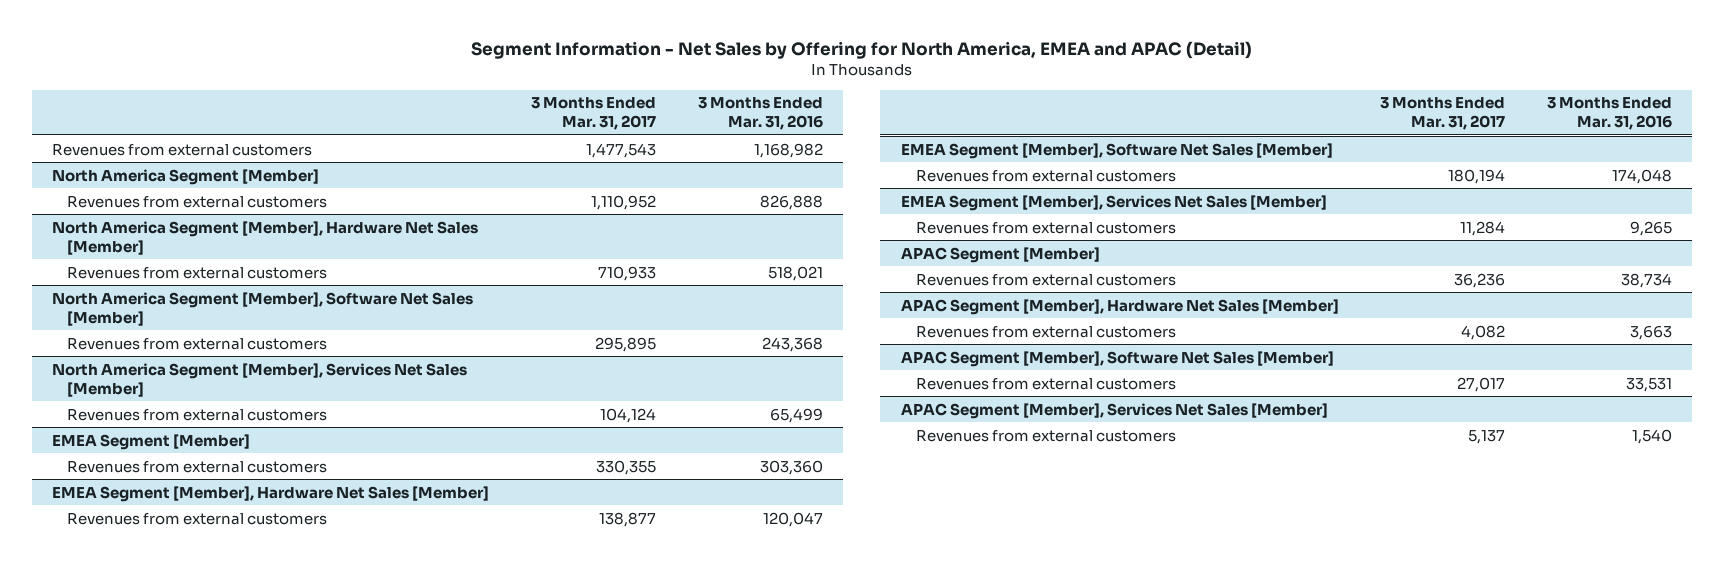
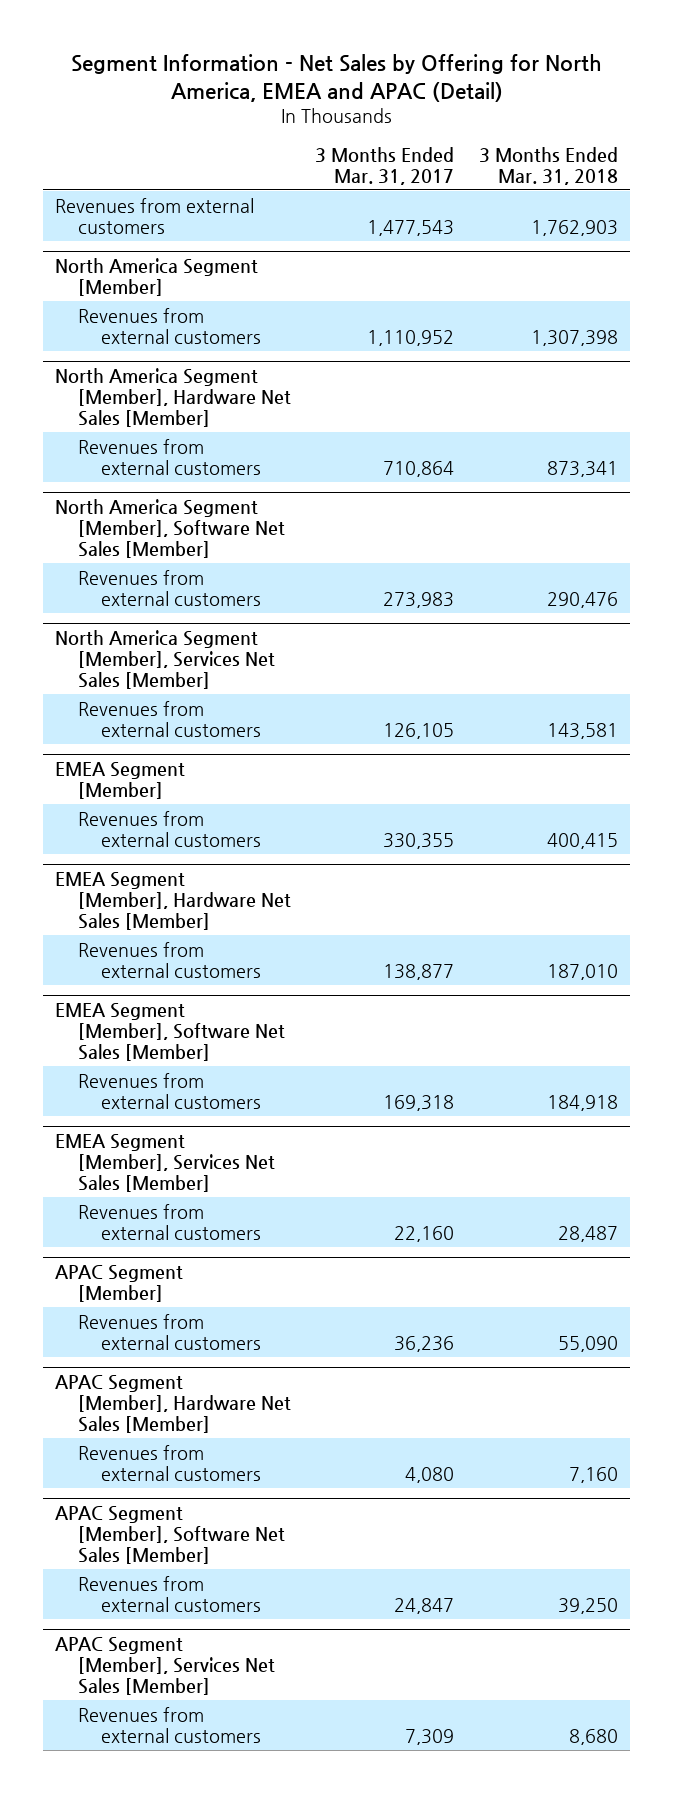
[697,97,823,131] 3 Months Ended Mar. 31, 2016 -> none
none -> [479,146,619,185] 3 Months Ended Mar. 31, 2018
[598,265,657,281] 710,933 -> [383,460,455,477] 710,864
[595,336,657,352] 295,895 -> [383,591,455,608] 273,983
[600,407,657,423] 104,124 -> [383,722,455,739] 126,105
[1448,168,1506,184] 180,194 -> [383,1094,455,1111] 169,318
[1460,220,1506,236] 11,284 -> [394,1225,455,1242] 22,160
[1461,324,1506,340] 4,082 -> [405,1466,455,1483] 4,080
[1457,376,1506,392] 27,017 -> [394,1597,455,1614] 24,847
[1468,429,1506,444] 5,137 -> [405,1728,455,1745] 7,309

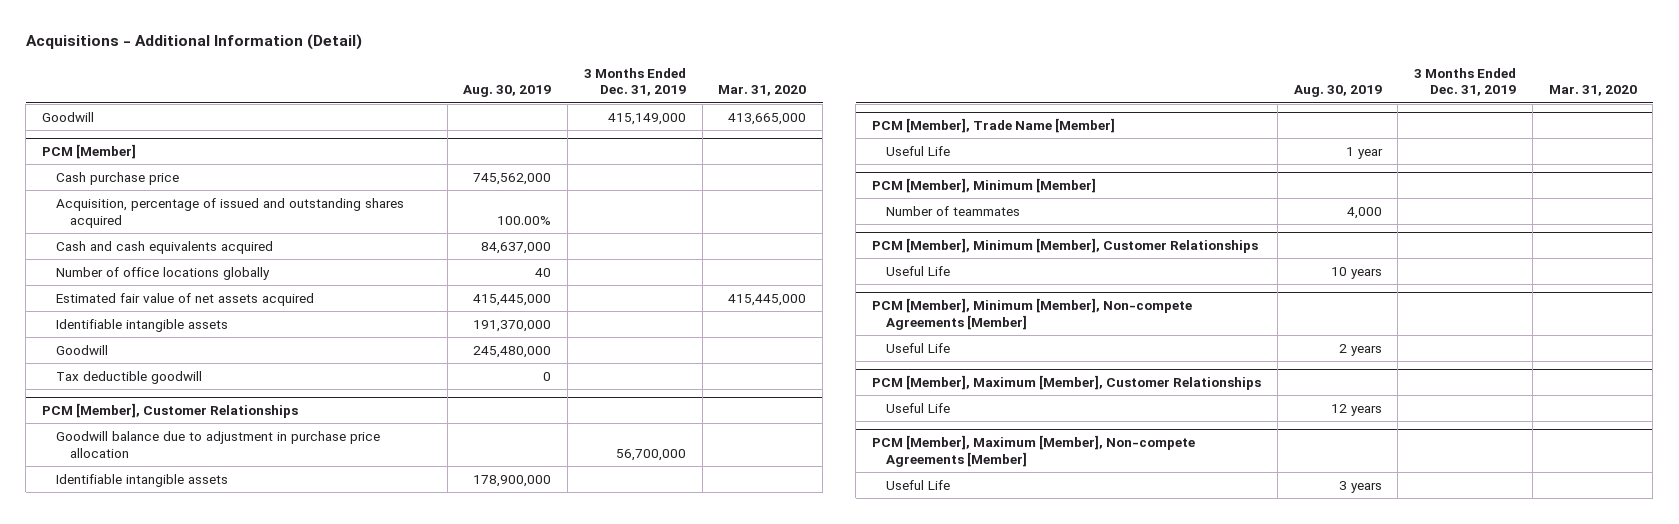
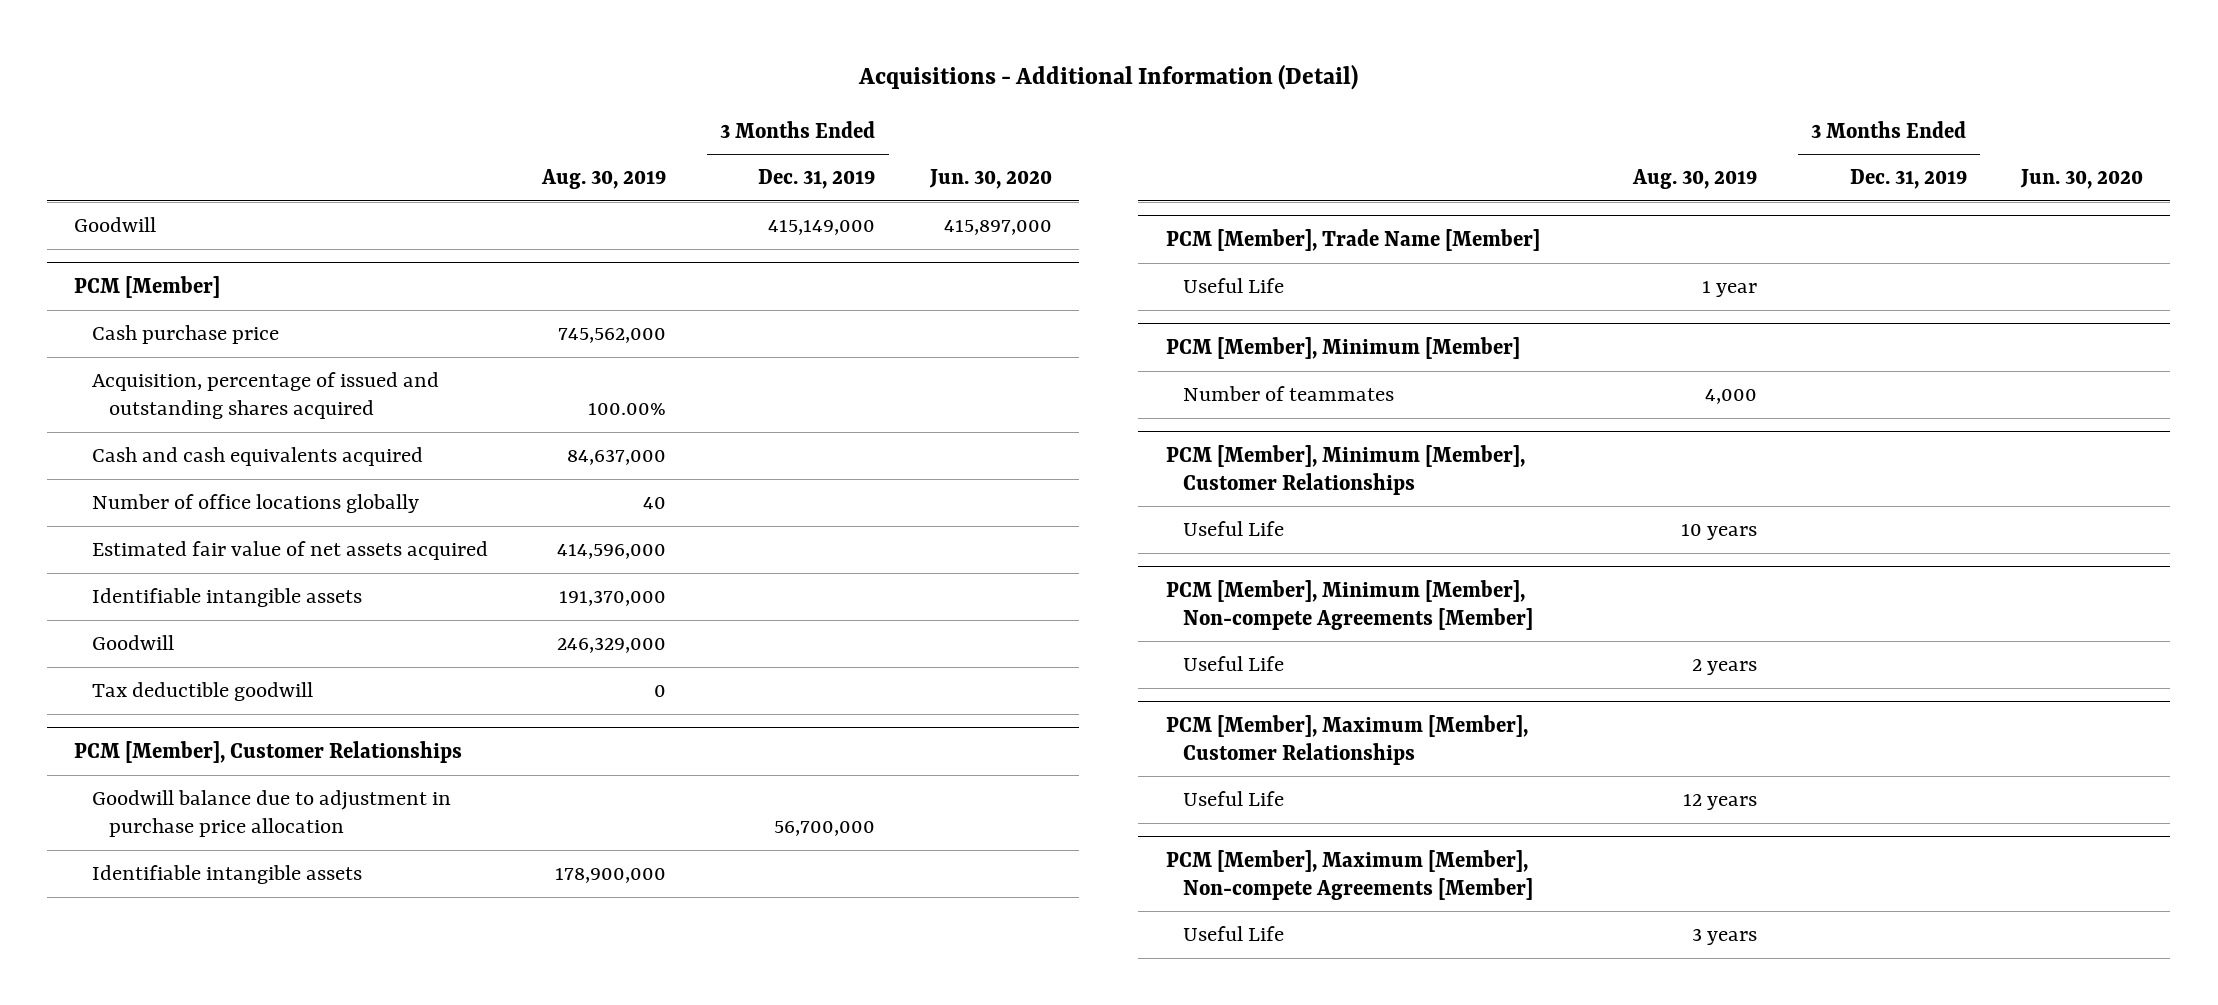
[718,85,807,97] Mar. 31, 2020 -> none
none -> [928,169,1052,190] Jun. 30, 2020
[473,293,552,306] 415,445,000 -> [557,544,667,560] 414,596,000
[473,345,552,358] 245,480,000 -> [557,637,667,654] 246,329,000

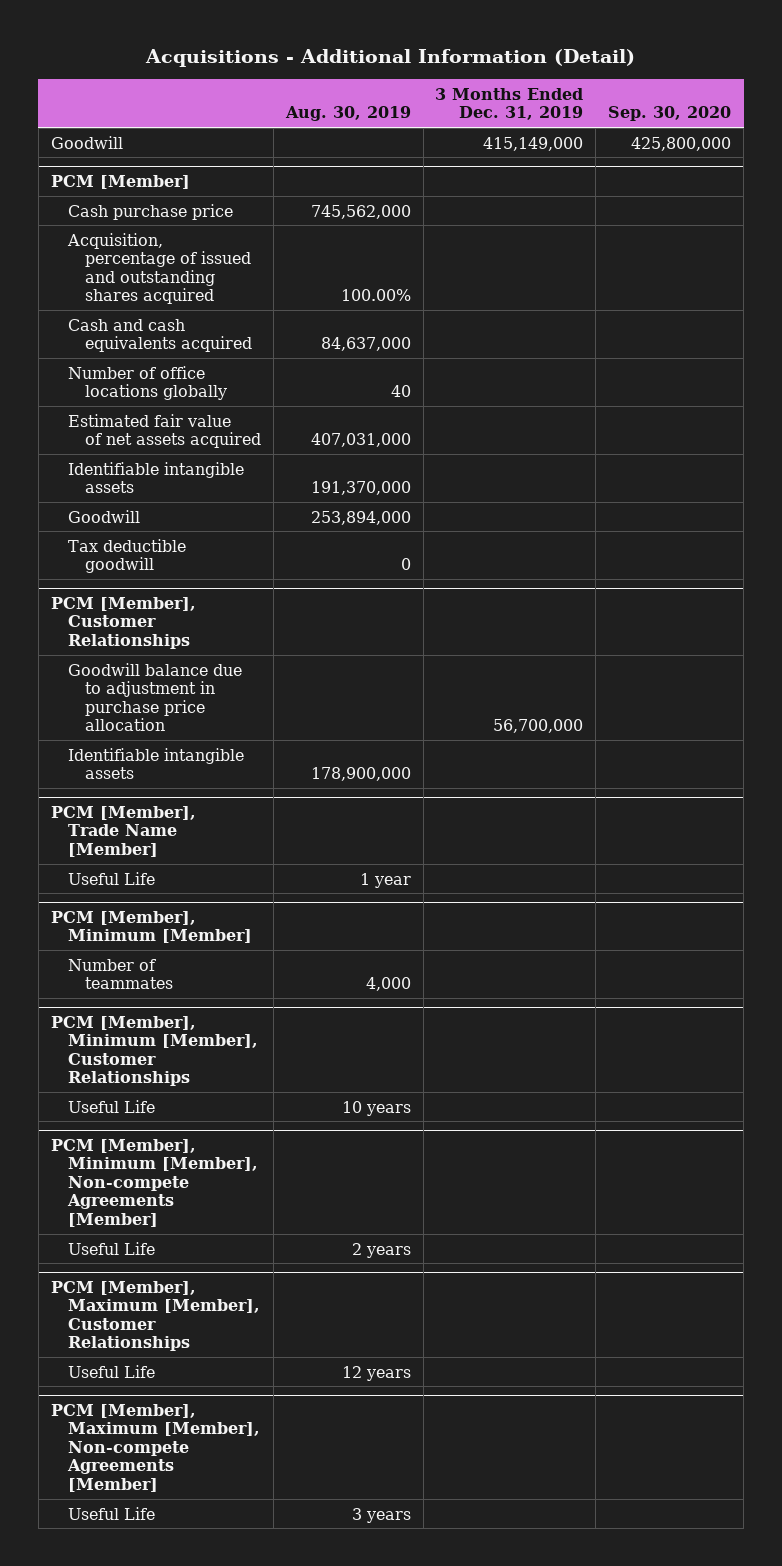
[928,169,1052,190] Jun. 30, 2020 -> none
none -> [608,106,732,122] Sep. 30, 2020
[557,544,667,560] 414,596,000 -> [310,433,411,448] 407,031,000
[557,637,667,654] 246,329,000 -> [310,510,411,525] 253,894,000

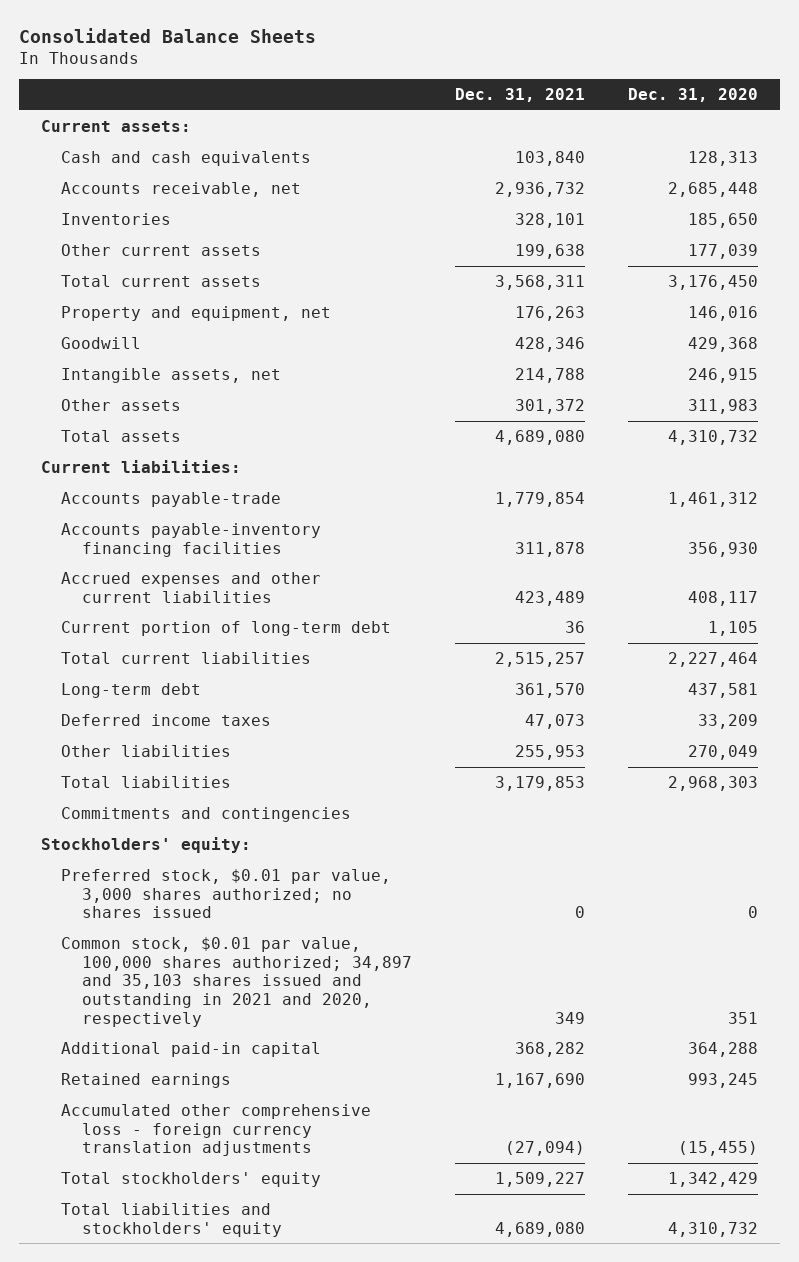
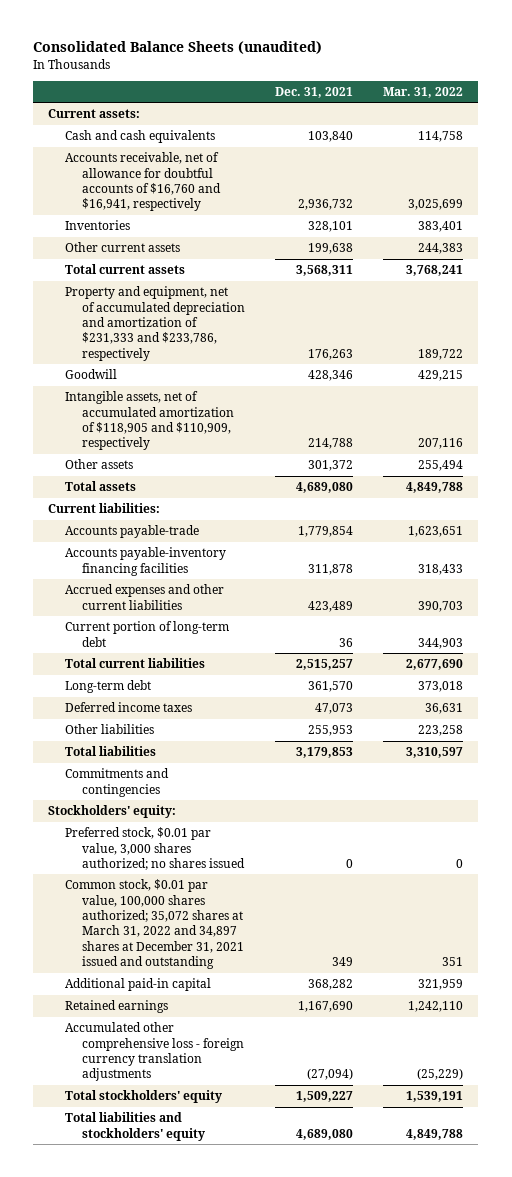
[19,28,317,44] Consolidated Balance Sheets -> [33,41,323,55] Consolidated Balance Sheets (unaudited)
[627,88,758,103] Dec. 31, 2020 -> none
none -> [383,86,464,98] Mar. 31, 2022
[61,181,302,197] Accounts receivable, net -> [65,152,222,212] Accounts receivable, net of allowance for doubtful accounts of $16,760 and $16,941, respectively
[61,305,332,321] Property and equipment, net -> [65,286,246,361] Property and equipment, net of accumulated depreciation and amortization of $231,333 and $233,786, respectively
[61,367,282,383] Intangible assets, net -> [65,391,235,451] Intangible assets, net of accumulated amortization of $118,905 and $110,909, respectively
[61,936,412,1027] Common stock, $0.01 par value, 100,000 shares authorized; 34,897 and 35,103 shares issued and outstanding in 2021 and 2020, respectively -> [65,879,245,970] Common stock, $0.01 par value, 100,000 shares authorized; 35,072 shares at March 31, 2022 and 34,897 shares at December 31, 2021 issued and outstanding

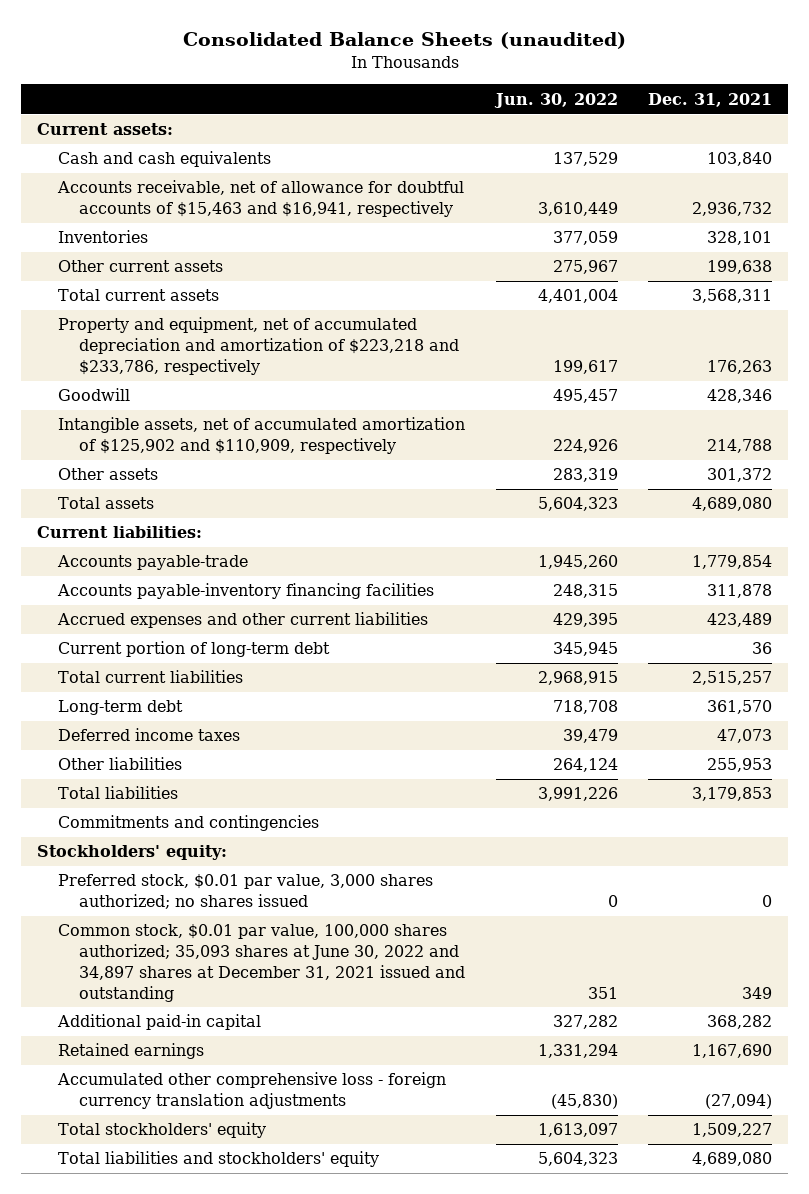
[383,86,464,98] Mar. 31, 2022 -> none
none -> [493,92,618,108] Jun. 30, 2022
[65,152,222,212] Accounts receivable, net of allowance for doubtful accounts of $16,760 and $16,941, respectively -> [56,180,464,218] Accounts receivable, net of allowance for doubtful accounts of $15,463 and $16,941, respectively
[65,286,246,361] Property and equipment, net of accumulated depreciation and amortization of $231,333 and $233,786, respectively -> [57,317,460,375] Property and equipment, net of accumulated depreciation and amortization of $223,218 and $233,786, respectively
[65,391,235,451] Intangible assets, net of accumulated amortization of $118,905 and $110,909, respectively -> [57,417,465,455] Intangible assets, net of accumulated amortization of $125,902 and $110,909, respectively
[65,879,245,970] Common stock, $0.01 par value, 100,000 shares authorized; 35,072 shares at March 31, 2022 and 34,897 shares at December 31, 2021 issued and outstanding -> [57,924,466,1002] Common stock, $0.01 par value, 100,000 shares authorized; 35,093 shares at June 30, 2022 and 34,897 shares at December 31, 2021 issued and outstanding

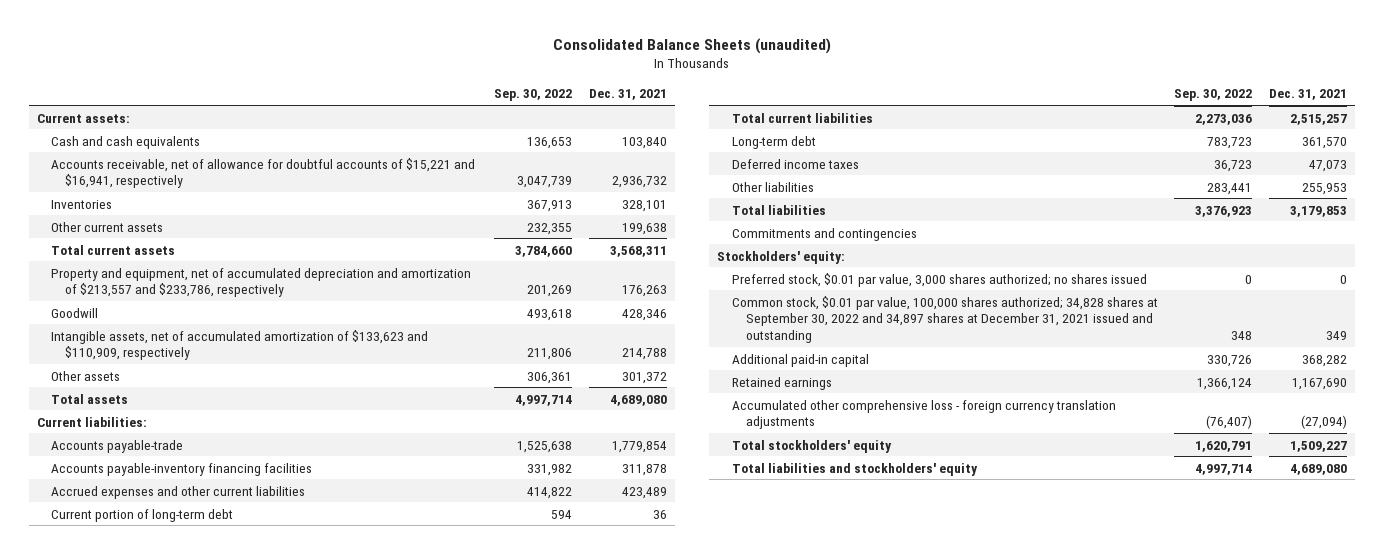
[493,92,618,108] Jun. 30, 2022 -> none
none -> [493,89,572,102] Sep. 30, 2022
[56,180,464,218] Accounts receivable, net of allowance for doubtful accounts of $15,463 and $16,941, respectively -> [51,157,476,189] Accounts receivable, net of allowance for doubtful accounts of $15,221 and $16,941, respectively
[57,317,460,375] Property and equipment, net of accumulated depreciation and amortization of $223,218 and $233,786, respectively -> [51,267,472,298] Property and equipment, net of accumulated depreciation and amortization of $213,557 and $233,786, respectively
[57,417,465,455] Intangible assets, net of accumulated amortization of $125,902 and $110,909, respectively -> [51,329,429,361] Intangible assets, net of accumulated amortization of $133,623 and $110,909, respectively
[57,924,466,1002] Common stock, $0.01 par value, 100,000 shares authorized; 35,093 shares at June 30, 2022 and 34,897 shares at December 31, 2021 issued and outstanding -> [731,295,1158,343] Common stock, $0.01 par value, 100,000 shares authorized; 34,828 shares at September 30, 2022 and 34,897 shares at December 31, 2021 issued and outstanding

